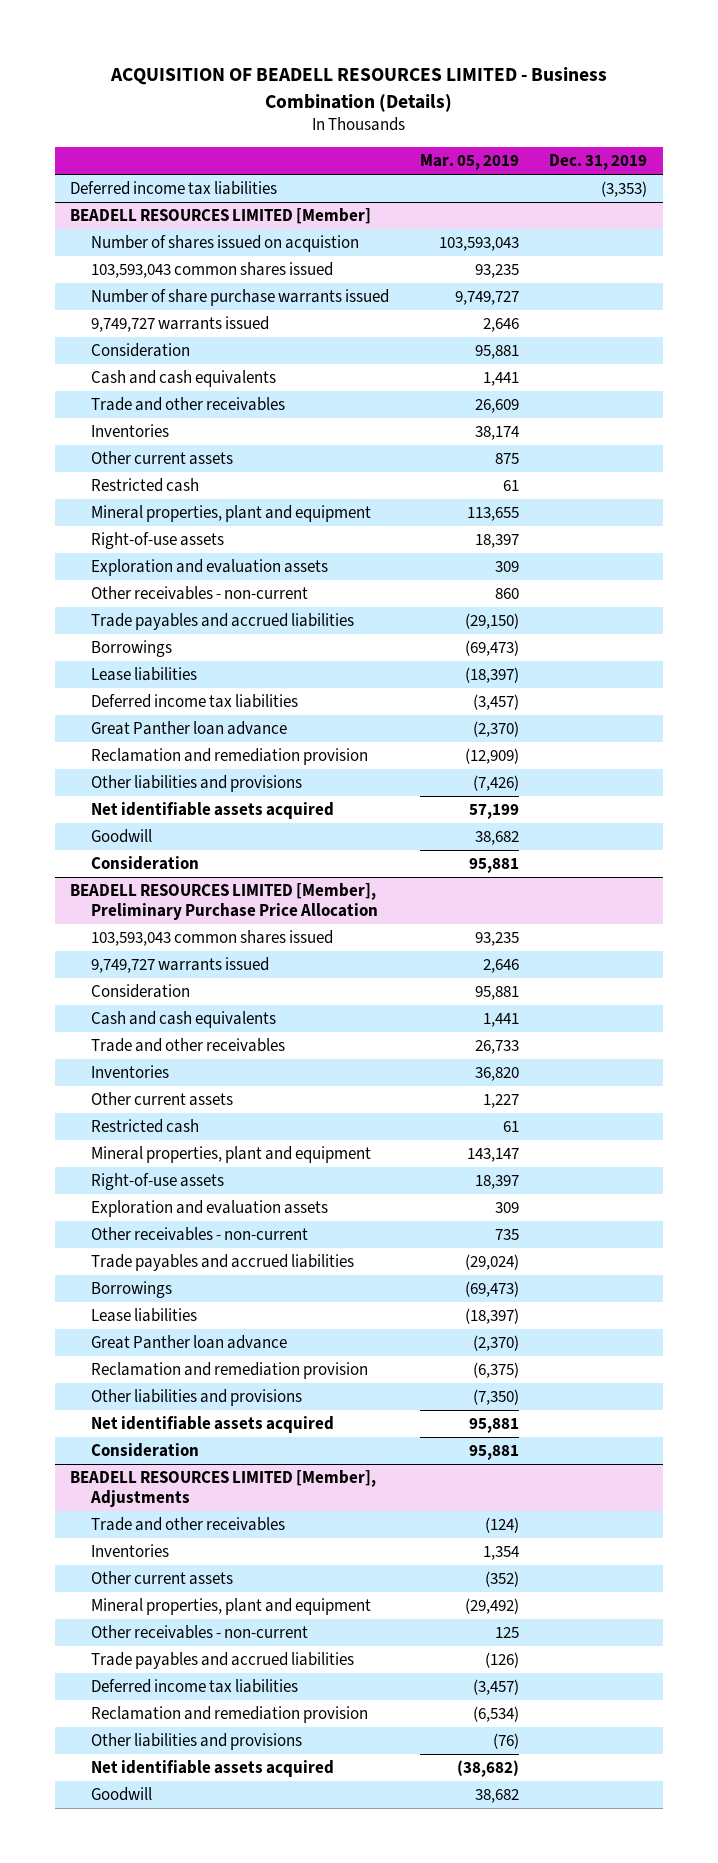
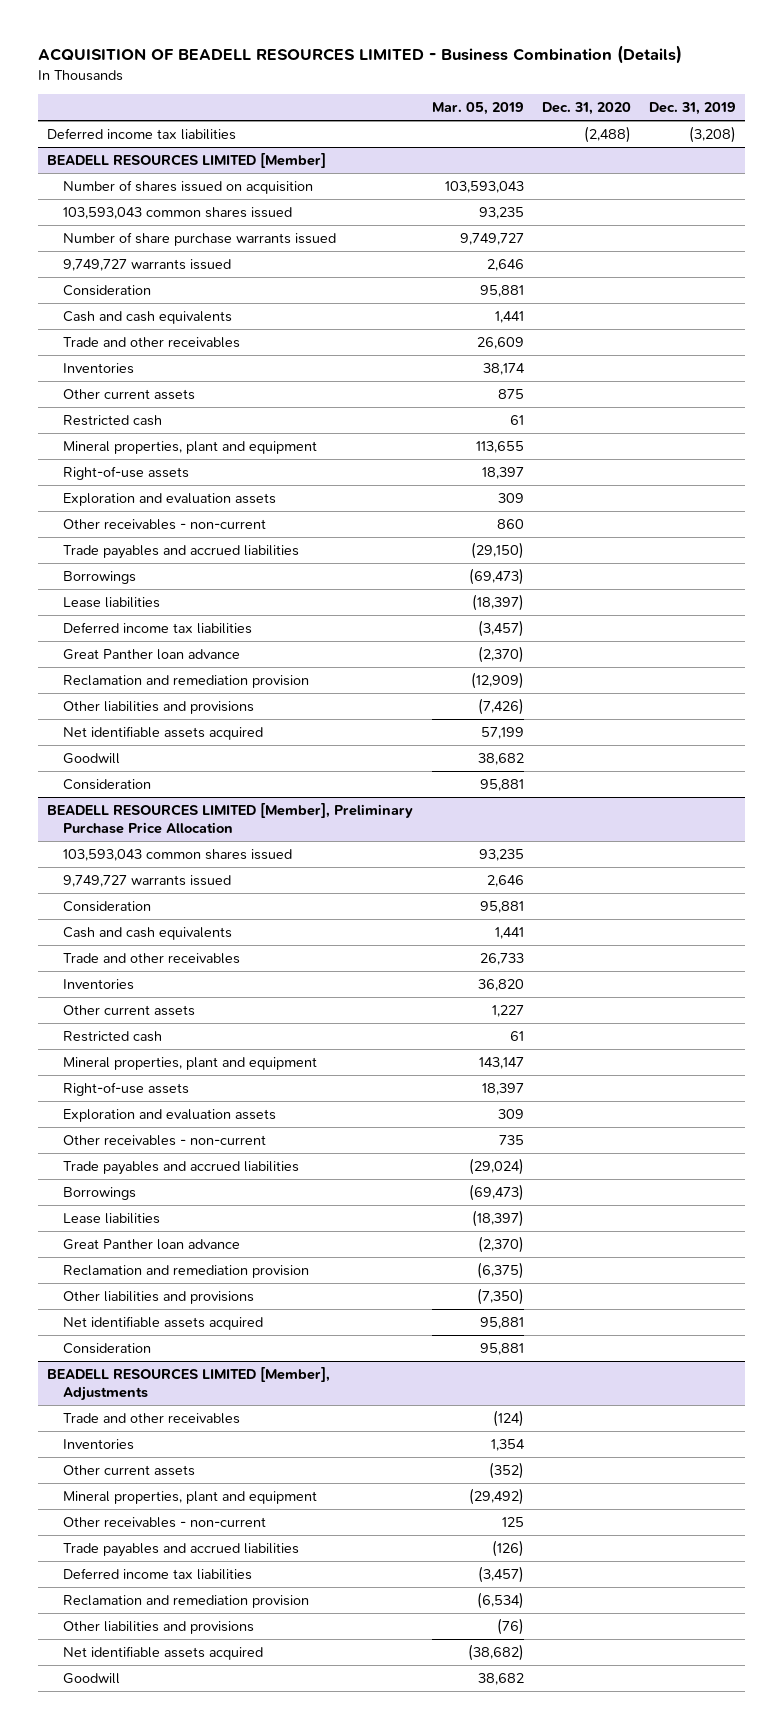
none -> [541,101,631,115] Dec. 31, 2020
[601,180,648,197] (3,353) -> [689,126,737,144] (3,208)
[91,234,360,252] Number of shares issued on acquistion -> [62,180,313,195] Number of shares issued on acquisition

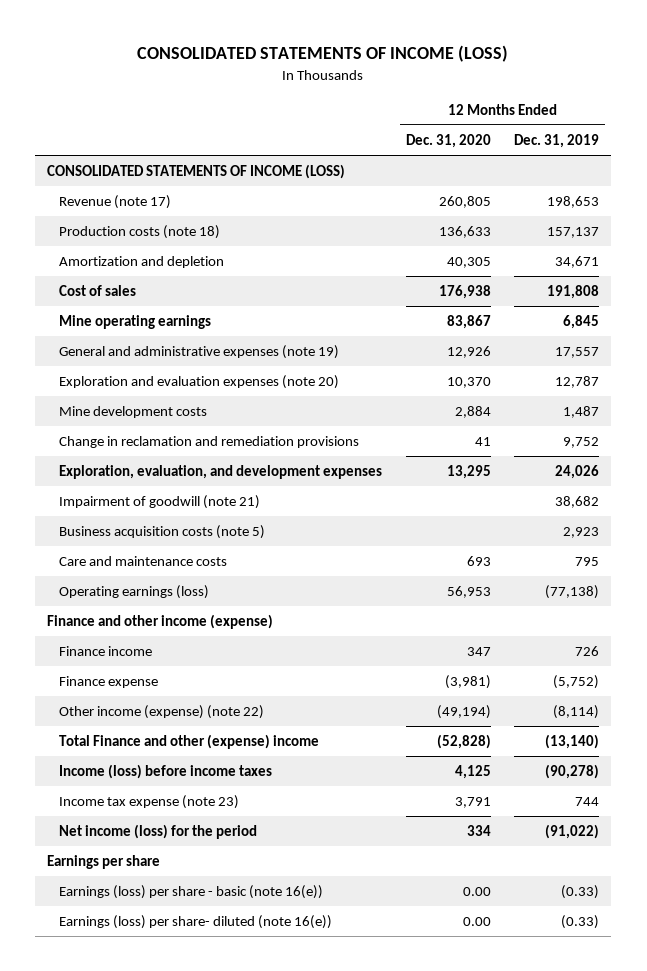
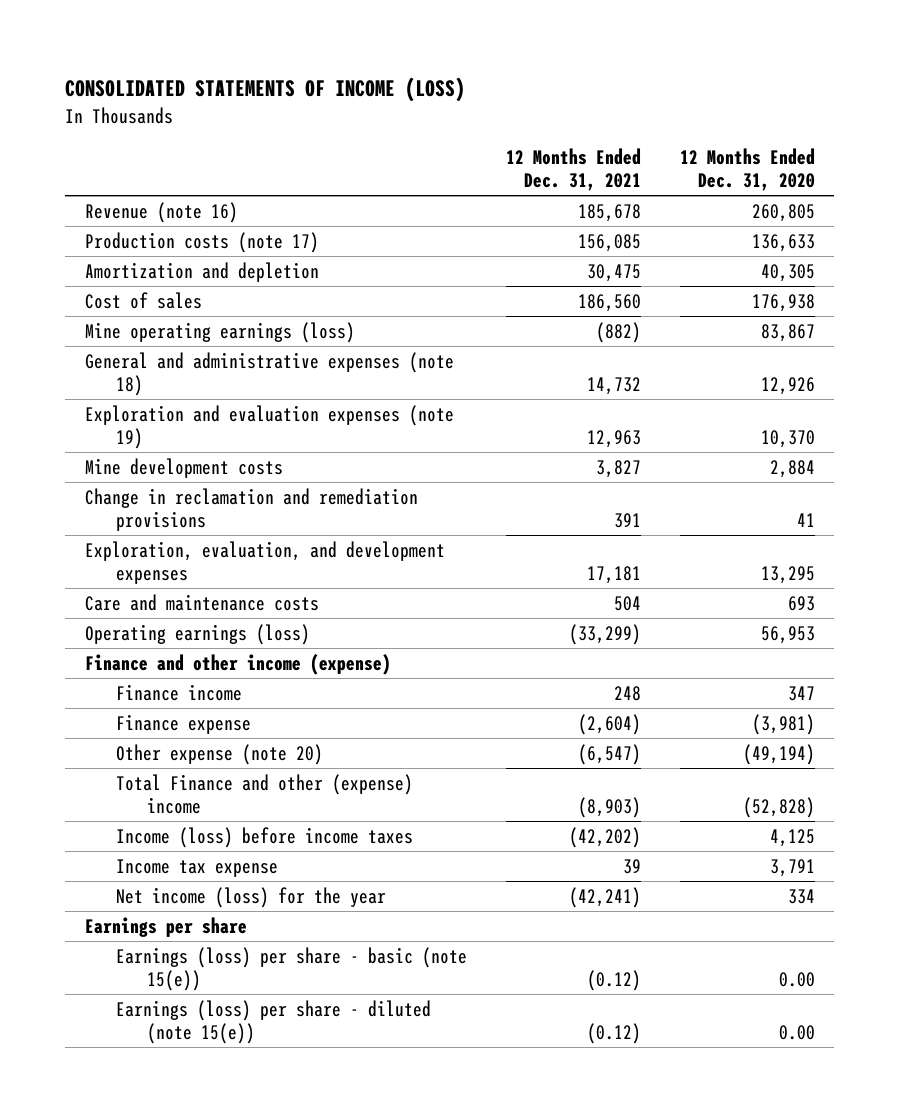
[514,134,600,149] Dec. 31, 2019 -> none
none -> [505,148,641,192] 12 Months Ended Dec. 31, 2021
[47,164,346,180] CONSOLIDATED STATEMENTS OF INCOME (LOSS) -> none
[59,195,172,210] Revenue (note 17) -> [84,201,238,223] Revenue (note 16)
[59,225,221,240] Production costs (note 18) -> [84,231,319,253] Production costs (note 17)
[59,315,212,330] Mine operating earnings -> [84,321,355,343] Mine operating earnings (loss)
[59,345,340,360] General and administrative expenses (note 19) -> [84,351,454,396] General and administrative expenses (note 18)
[59,375,340,390] Exploration and evaluation expenses (note 20) -> [84,404,454,449] Exploration and evaluation expenses (note 19)
[59,495,261,510] Impairment of goodwill (note 21) -> none
[59,525,266,540] Business acquisition costs (note 5) -> none
[59,705,265,720] Other income (expense) (note 22) -> [115,743,323,765] Other expense (note 20)
[59,795,240,810] Income tax expense (note 23) -> [115,858,278,877] Income tax expense
[59,824,258,840] Net income (loss) for the period -> [115,886,386,908] Net income (loss) for the year
[59,885,324,900] Earnings (loss) per share - basic (note 16(e)) -> [115,946,467,991] Earnings (loss) per share - basic (note 15(e))
[59,915,333,930] Earnings (loss) per share- diluted (note 16(e)) -> [115,999,431,1044] Earnings (loss) per share - diluted (note 15(e))

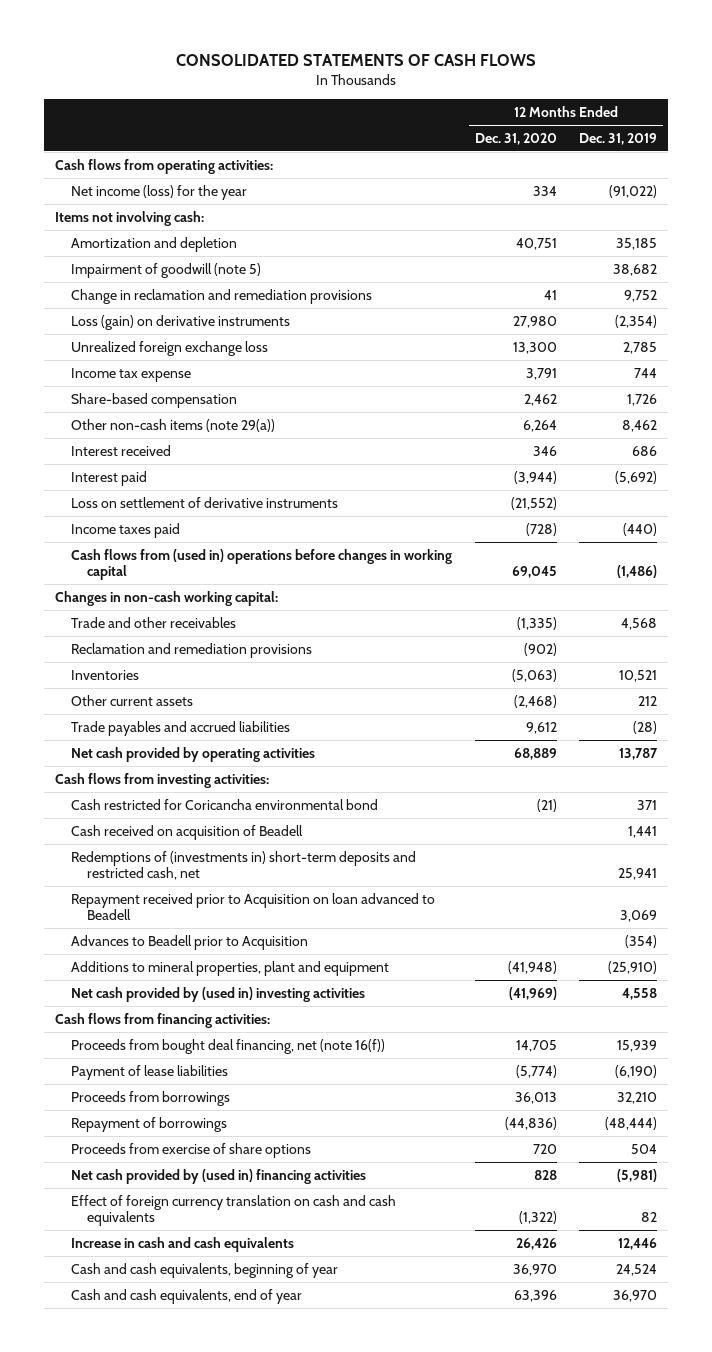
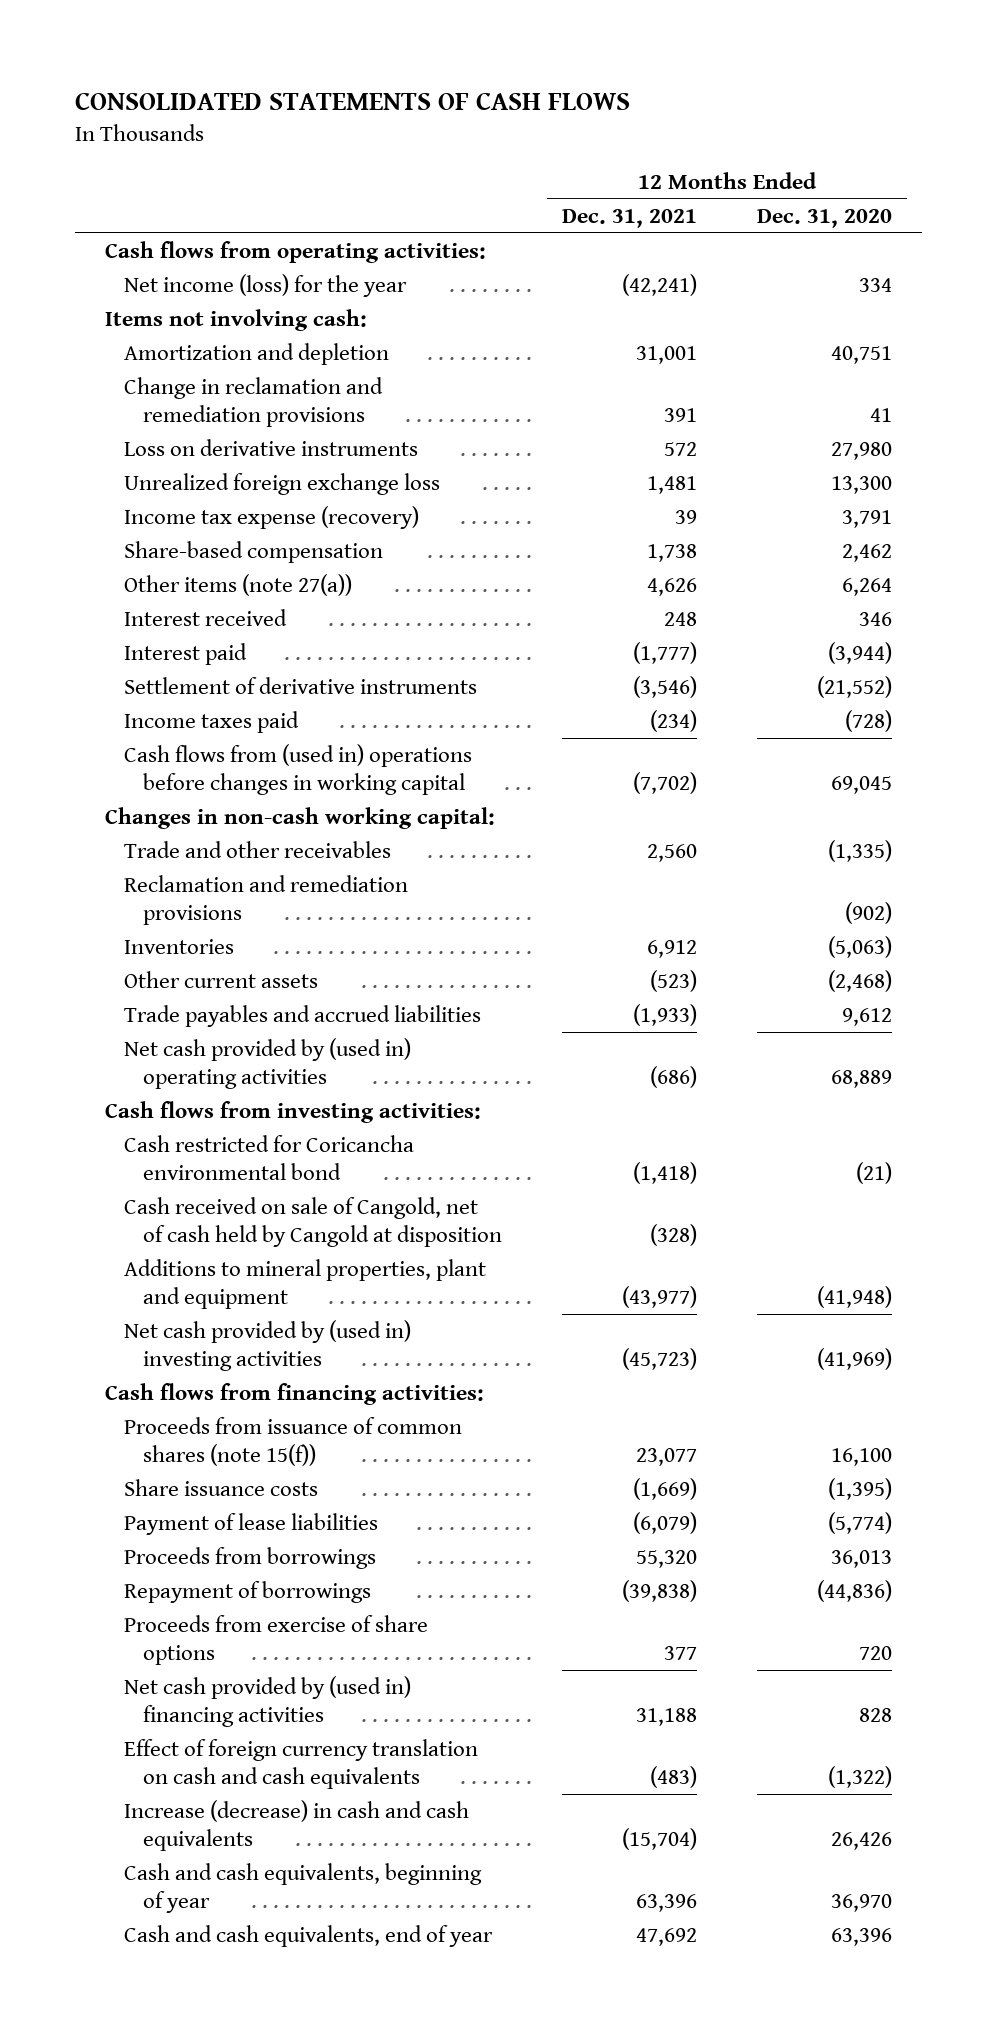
[579,132,658,145] Dec. 31, 2019 -> none
none -> [561,208,697,228] Dec. 31, 2021
[71,262,262,278] Impairment of goodwill (note 5) -> none
[71,314,291,330] Loss (gain) on derivative instruments -> [123,439,418,457] Loss on derivative instruments
[71,367,192,382] Income tax expense -> [123,506,419,530] Income tax expense (recovery)
[71,418,276,432] Other non-cash items (note 29(a)) -> [123,574,352,597] Other items (note 27(a))
[71,496,339,508] Loss on settlement of derivative instruments -> [123,677,477,695] Settlement of derivative instruments
[71,746,316,762] Net cash provided by operating activities -> [123,1038,411,1090] Net cash provided by (used in) operating activities
[71,824,304,840] Cash received on acquisition of Beadell -> none
[71,850,417,881] Redemptions of (investments in) short-term deposits and restricted cash, net -> none
[71,892,436,921] Repayment received prior to Acquisition on loan advanced to Beadell -> none
[71,934,309,950] Advances to Beadell prior to Acquisition -> none
none -> [123,1197,502,1248] Cash received on sale of Cangold, net of cash held by Cangold at disposition
[71,1038,386,1054] Proceeds from bought deal financing, net (note 16(f)) -> [123,1417,462,1467] Proceeds from issuance of common shares (note 15(f))
[515,1039,557,1052] 14,705 -> [831,1448,893,1467] 16,100
none -> [123,1479,318,1497] Share issuance costs
[71,1236,295,1252] Increase in cash and cash equivalents -> [123,1800,469,1852] Increase (decrease) in cash and cash equivalents

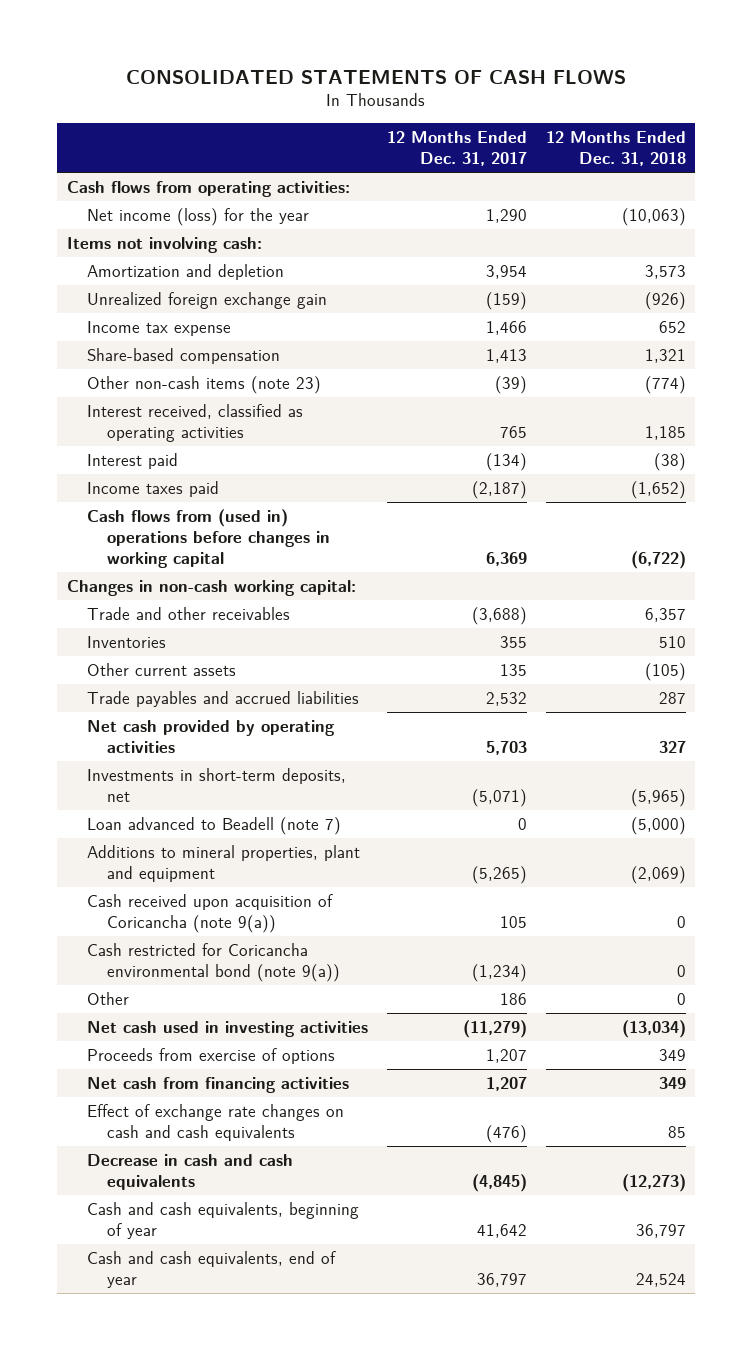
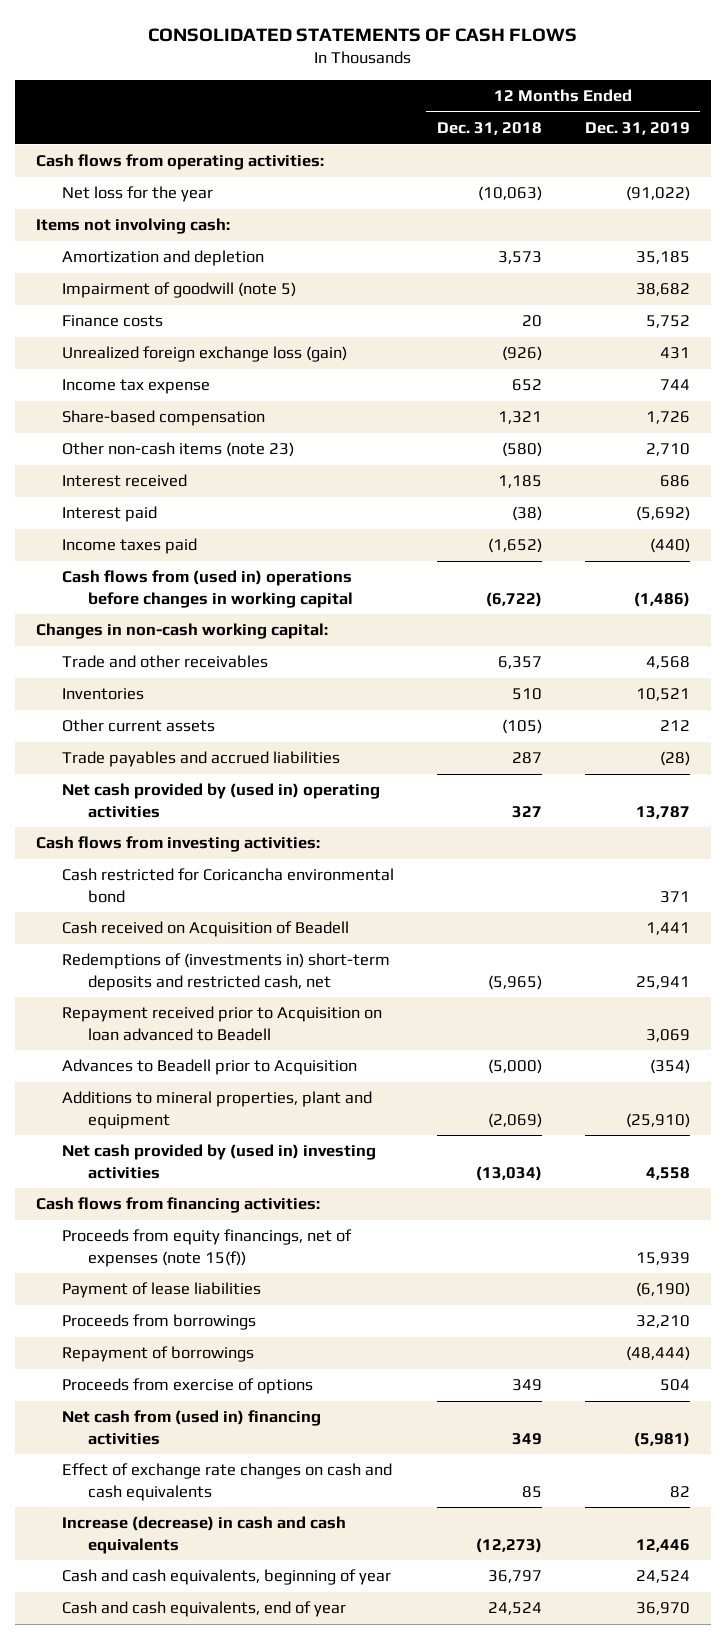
[386,131,527,167] 12 Months Ended Dec. 31, 2017 -> none
none -> [584,122,690,136] Dec. 31, 2019
[86,207,309,226] Net income (loss) for the year -> [61,186,213,203] Net loss for the year
none -> [61,282,296,299] Impairment of goodwill (note 5)
none -> [61,315,163,328] Finance costs
[86,291,327,309] Unrealized foreign exchange gain -> [61,346,347,363] Unrealized foreign exchange loss (gain)
[644,375,686,394] (774) -> [501,442,542,458] (580)
[86,403,303,442] Interest received, classified as operating activities -> [61,474,187,488] Interest received
[86,719,335,753] Net cash provided by operating activities -> [61,783,380,818] Net cash provided by (used in) operating activities
none -> [36,836,321,853] Cash flows from investing activities:
none -> [61,868,394,903] Cash restricted for Coricancha environmental bond
none -> [61,921,349,938] Cash received on Acquisition of Beadell
[86,767,346,802] Investments in short-term deposits, net -> [61,953,390,991] Redemptions of (investments in) short-term deposits and restricted cash, net
none -> [61,1006,382,1041] Repayment received prior to Acquisition on loan advanced to Beadell
[86,816,341,835] Loan advanced to Beadell (note 7) -> [61,1059,357,1076] Advances to Beadell prior to Acquisition
[86,893,333,933] Cash received upon acquisition of Coricancha (note 9(a)) -> none
[86,942,341,982] Cash restricted for Coricancha environmental bond (note 9(a)) -> none
[86,991,129,1005] Other -> none
[86,1020,368,1037] Net cash used in investing activities -> [61,1144,376,1179] Net cash provided by (used in) investing activities
none -> [36,1197,321,1214] Cash flows from financing activities:
none -> [61,1229,352,1267] Proceeds from equity financings, net of expenses (note 15(f))
none -> [61,1282,261,1299] Payment of lease liabilities
none -> [61,1314,256,1331] Proceeds from borrowings
none -> [61,1346,254,1363] Repayment of borrowings
[86,1076,349,1093] Net cash from financing activities -> [61,1410,321,1445] Net cash from (used in) financing activities
[86,1153,293,1190] Decrease in cash and cash equivalents -> [61,1516,346,1554] Increase (decrease) in cash and cash equivalents

